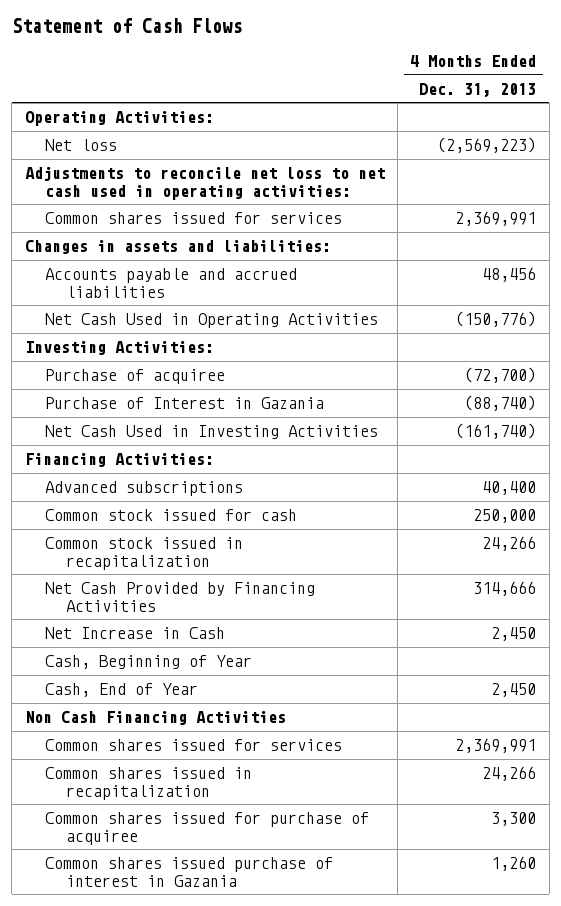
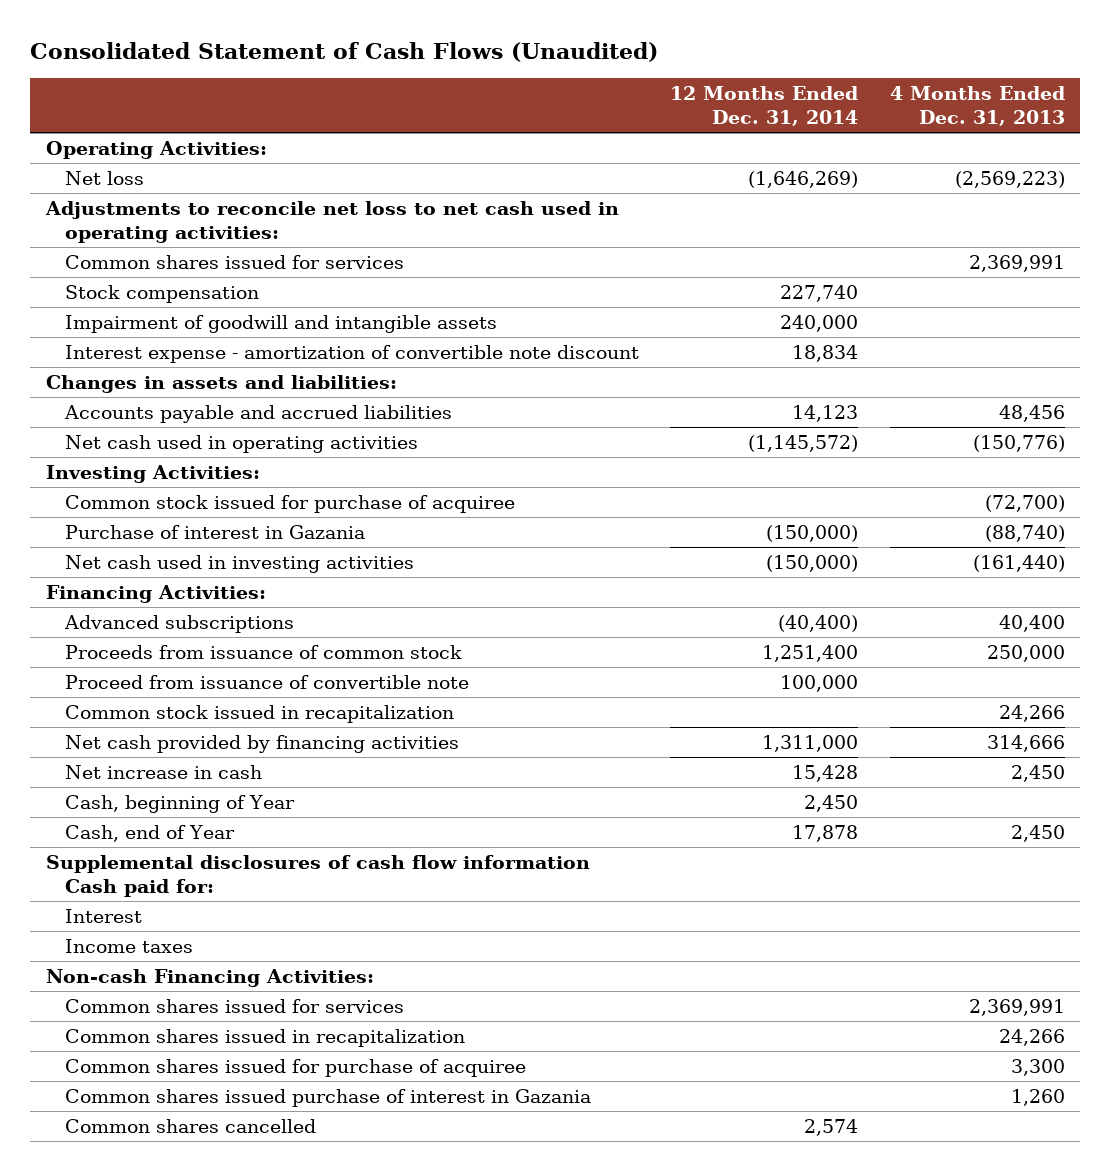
[11,17,242,33] Statement of Cash Flows -> [30,42,659,63] Consolidated Statement of Cash Flows (Unaudited)
none -> [670,86,859,127] 12 Months Ended Dec. 31, 2014
none -> [65,284,260,303] Stock compensation
none -> [65,314,498,333] Impairment of goodwill and intangible assets
none -> [65,344,640,363] Interest expense - amortization of convertible note discount
[45,313,379,329] Net Cash Used in Operating Activities -> [65,434,419,453] Net cash used in operating activities
[45,369,226,385] Purchase of acquiree -> [65,494,516,513] Common stock issued for purchase of acquiree
[45,397,325,410] Purchase of Interest in Gazania -> [65,524,366,539] Purchase of interest in Gazania
[45,425,379,440] Net Cash Used in Investing Activities -> [65,554,415,573] Net cash used in investing activities
[455,423,537,440] (161,740) -> [972,554,1065,572] (161,440)
[45,509,298,522] Common stock issued for cash -> none
none -> [65,644,463,659] Proceeds from issuance of common stock
none -> [65,674,470,689] Proceed from issuance of convertible note
[45,582,316,612] Net Cash Provided by Financing Activities -> [65,734,460,753] Net cash provided by financing activities
[45,627,226,640] Net Increase in Cash -> [65,764,263,779] Net increase in cash
[45,655,253,670] Cash, Beginning of Year -> [65,794,296,813] Cash, beginning of Year
[45,683,199,698] Cash, End of Year -> [65,824,236,842] Cash, end of Year
none -> [45,854,590,898] Supplemental disclosures of cash flow information Cash paid for:
none -> [65,908,143,923] Interest
none -> [65,938,194,953] Income taxes
[24,711,286,726] Non Cash Financing Activities -> [45,968,374,987] Non-cash Financing Activities:
none -> [65,1118,317,1133] Common shares cancelled

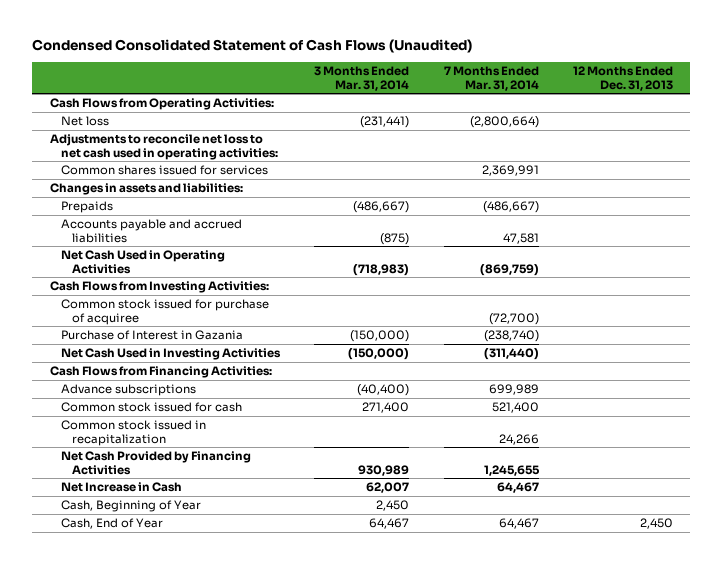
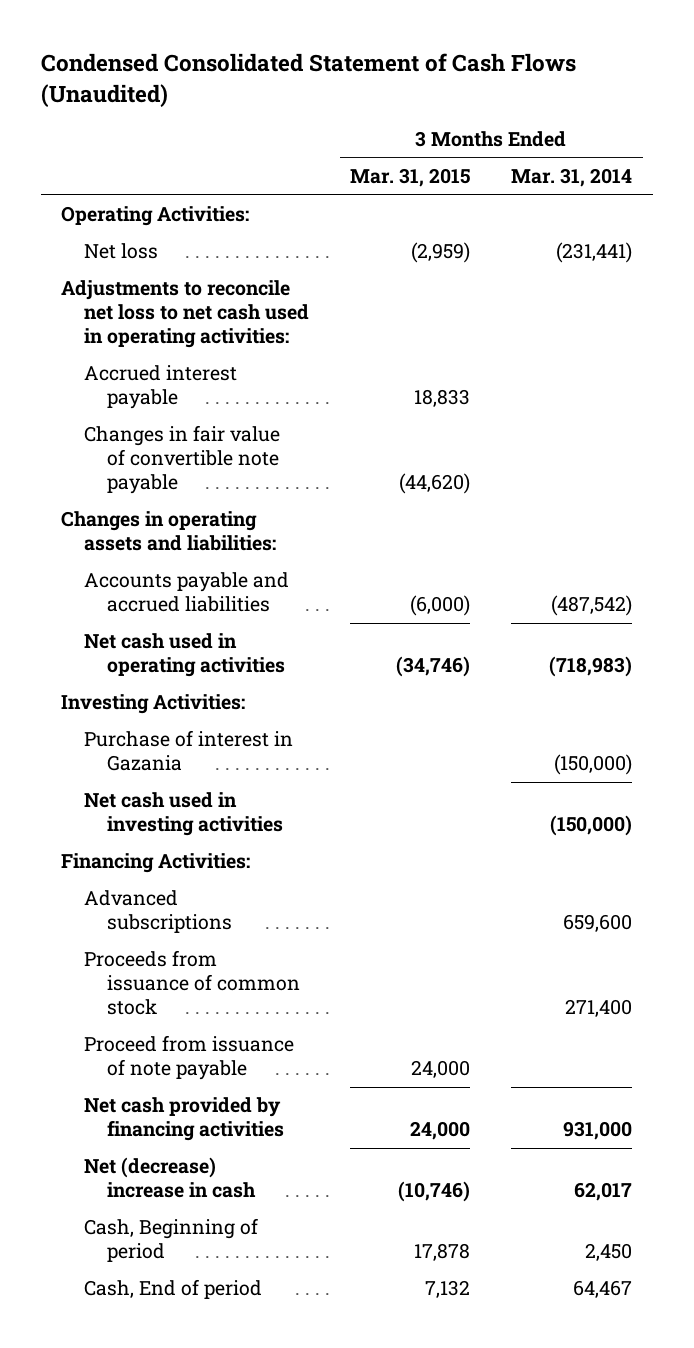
[443,66,539,91] 7 Months Ended Mar. 31, 2014 -> none
[573,66,674,91] 12 Months Ended Dec. 31, 2013 -> none
none -> [350,168,471,188] Mar. 31, 2015
[49,98,274,111] Cash Flows from Operating Activities: -> [61,206,250,227] Operating Activities:
[60,165,268,176] Common shares issued for services -> none
[60,201,113,214] Prepaids -> none
[60,299,269,325] Common stock issued for purchase of acquiree -> none
[60,420,206,446] Common stock issued in recapitalization -> none
none -> [84,365,238,410] Accrued interest payable
none -> [84,425,281,495] Changes in fair value of convertible note payable
[49,183,243,196] Changes in assets and liabilities: -> [61,511,277,552] Changes in operating assets and liabilities:
[380,232,410,245] (875) -> [551,595,633,617] (487,542)
[60,250,225,274] Net Cash Used in Operating Activities -> [84,633,285,678] Net cash used in operating activities
[49,281,269,294] Cash Flows from Investing Activities: -> [61,694,246,715] Investing Activities:
[60,330,243,341] Purchase of Interest in Gazania -> [84,730,294,772] Purchase of interest in Gazania
[60,348,281,361] Net Cash Used in Investing Activities -> [84,792,283,837] Net cash used in investing activities
[49,366,272,379] Cash Flows from Financing Activities: -> [61,853,251,874] Financing Activities:
[60,384,196,397] Advance subscriptions -> [84,890,232,934] Advanced subscriptions
[357,384,410,397] (40,400) -> [563,914,633,933] 659,600
[60,402,242,413] Common stock issued for cash -> [84,950,300,1016] Proceeds from issuance of common stock
none -> [84,1035,295,1081] Proceed from issuance of note payable
[60,451,251,475] Net Cash Provided by Financing Activities -> [84,1097,284,1142] Net cash provided by financing activities
[358,464,410,476] 930,989 -> [563,1121,633,1141] 931,000
[60,482,182,493] Net Increase in Cash -> [84,1157,256,1199] Net (decrease) increase in cash
[366,482,410,494] 62,007 -> [574,1182,633,1202] 62,017
[60,500,201,513] Cash, Beginning of Year -> [84,1218,259,1263] Cash, Beginning of period
[60,518,163,530] Cash, End of Year -> [84,1279,263,1300] Cash, End of period

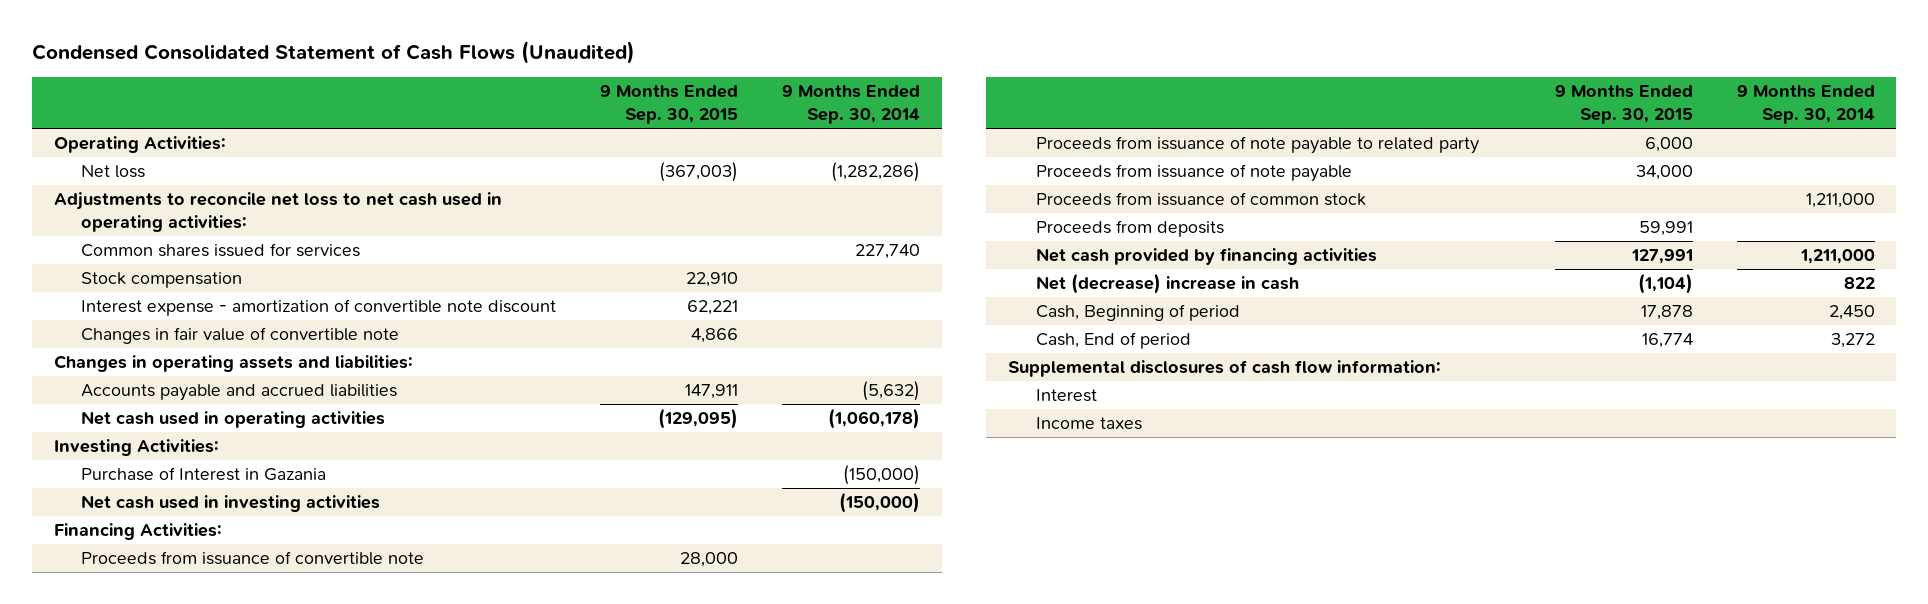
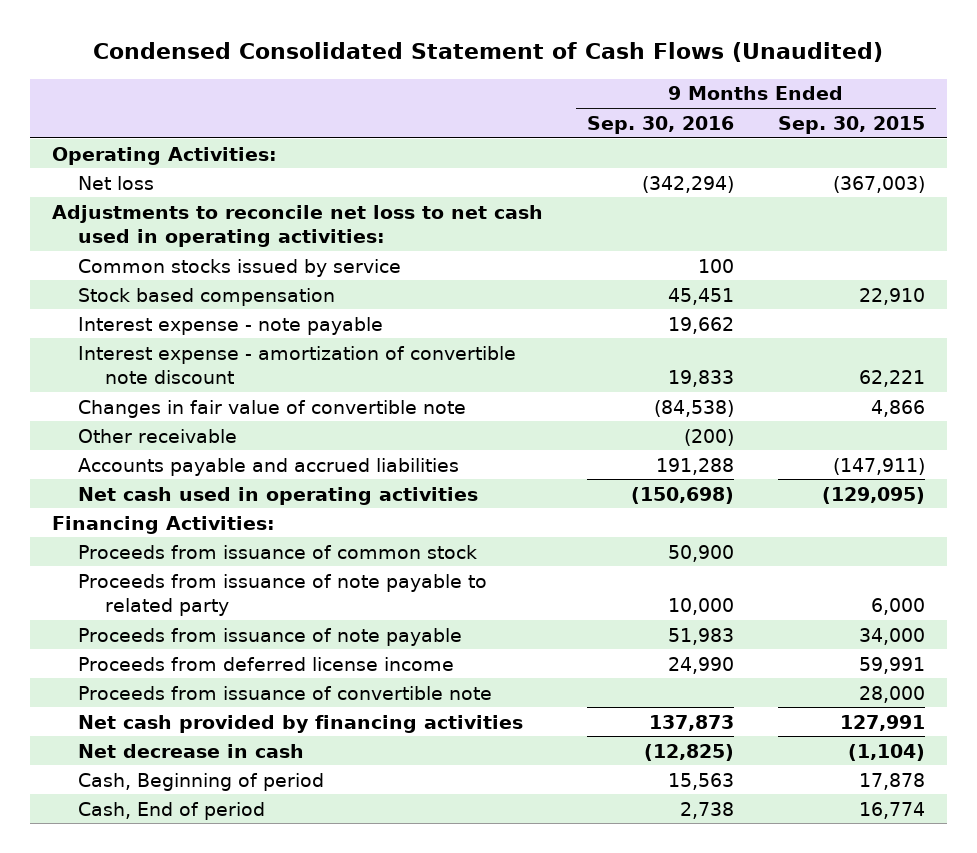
[781,85,920,125] 9 Months Ended Sep. 30, 2014 -> none
none -> [586,115,734,134] Sep. 30, 2016
[81,243,361,258] Common shares issued for services -> [78,258,402,277] Common stocks issued by service
[81,272,243,289] Stock compensation -> [78,287,336,306] Stock based compensation
none -> [78,316,384,335] Interest expense - note payable
[53,355,413,373] Changes in operating assets and liabilities: -> none
none -> [78,428,238,443] Other receivable
[684,384,738,400] 147,911 -> [832,457,925,475] (147,911)
[53,439,219,457] Investing Activities: -> none
[81,467,327,482] Purchase of Interest in Gazania -> none
[81,495,381,513] Net cash used in investing activities -> none
[1035,192,1366,207] Proceeds from issuance of common stock -> [78,544,478,559] Proceeds from issuance of common stock
[1035,220,1224,238] Proceeds from deposits -> [78,656,455,671] Proceeds from deferred license income
[81,551,425,566] Proceeds from issuance of convertible note -> [78,685,493,700] Proceeds from issuance of convertible note
[1035,273,1299,295] Net (decrease) increase in cash -> [78,743,305,758] Net decrease in cash
[1008,360,1442,378] Supplemental disclosures of cash flow information: -> none
[1035,389,1097,403] Interest -> none
[1035,417,1142,431] Income taxes -> none

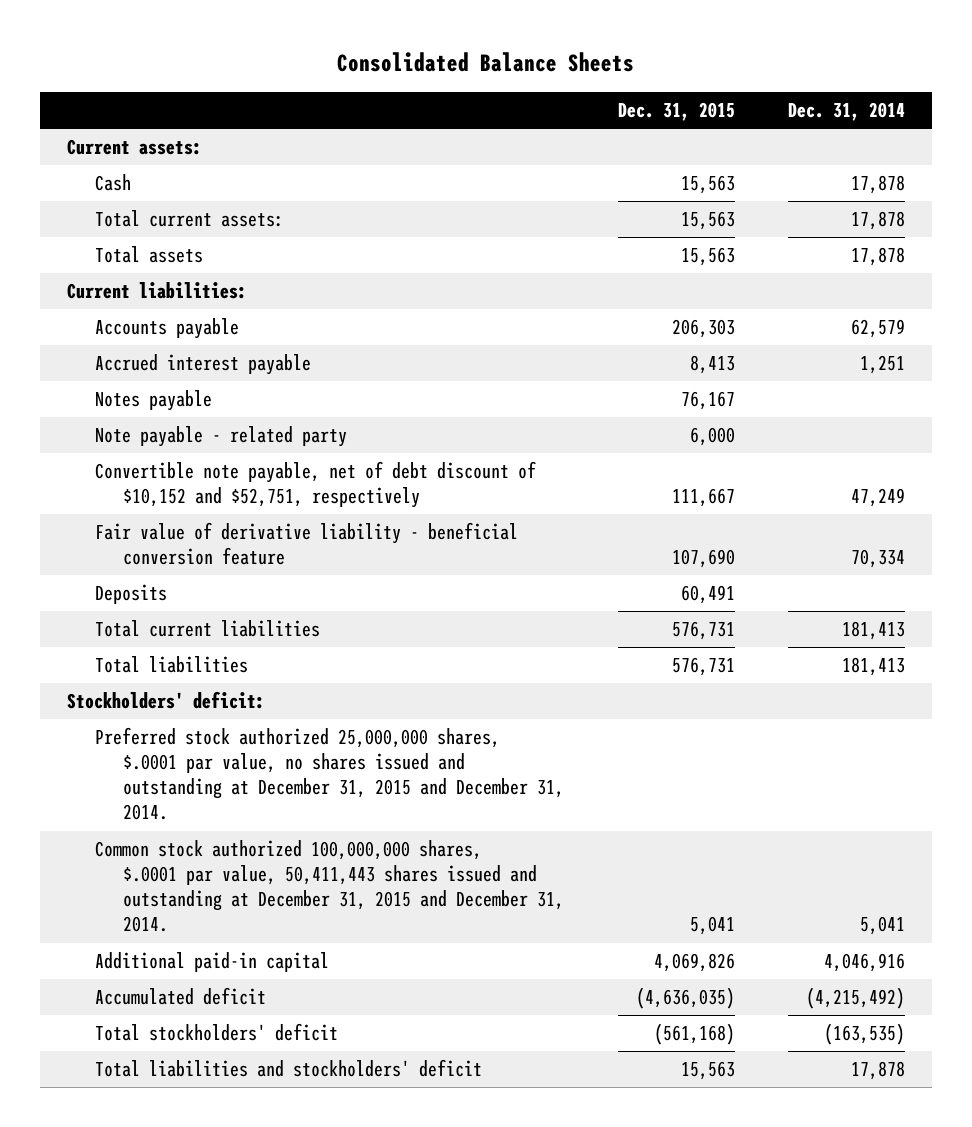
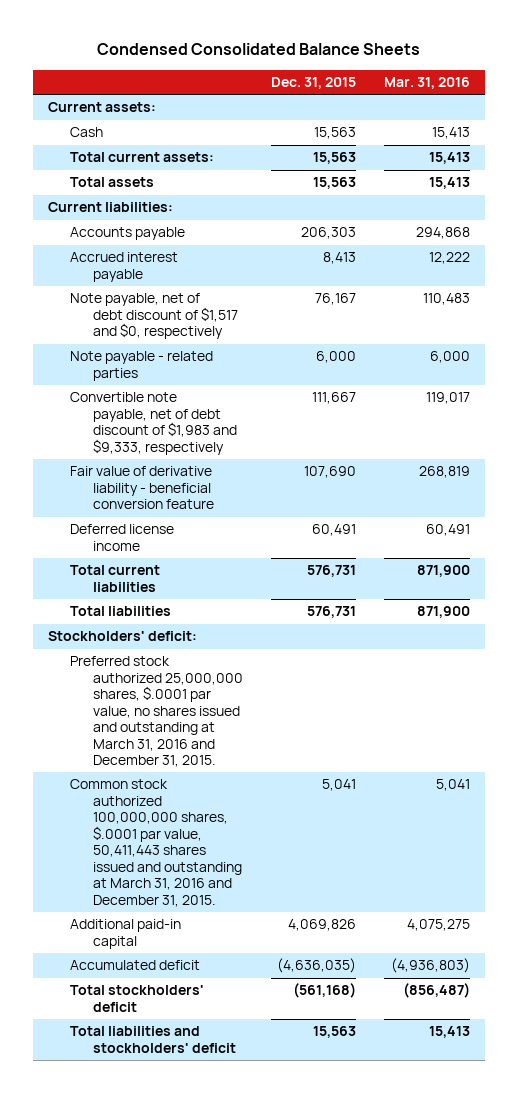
[337,52,635,73] Consolidated Balance Sheets -> [97,43,421,56] Condensed Consolidated Balance Sheets
[788,101,906,121] Dec. 31, 2014 -> none
none -> [384,77,471,90] Mar. 31, 2016
[95,390,213,412] Notes payable -> [70,293,238,340] Note payable, net of debt discount of $1,517 and $0, respectively
[95,426,348,448] Note payable - related party -> [70,351,214,381] Note payable - related parties
[95,461,537,509] Convertible note payable, net of debt discount of $10,152 and $52,751, respectively -> [70,392,237,455] Convertible note payable, net of debt discount of $1,983 and $9,333, respectively
[95,584,168,605] Deposits -> [70,524,175,551] Deferred license income
[95,727,565,821] Preferred stock authorized 25,000,000 shares, $.0001 par value, no shares issued and outstanding at December 31, 2015 and December 31, 2014. -> [70,656,243,768] Preferred stock authorized 25,000,000 shares, $.0001 par value, no shares issued and outstanding at March 31, 2016 and December 31, 2015.
[95,840,565,933] Common stock authorized 100,000,000 shares, $.0001 par value, 50,411,443 shares issued and outstanding at December 31, 2015 and December 31, 2014. -> [70,779,242,907] Common stock authorized 100,000,000 shares, $.0001 par value, 50,411,443 shares issued and outstanding at March 31, 2016 and December 31, 2015.

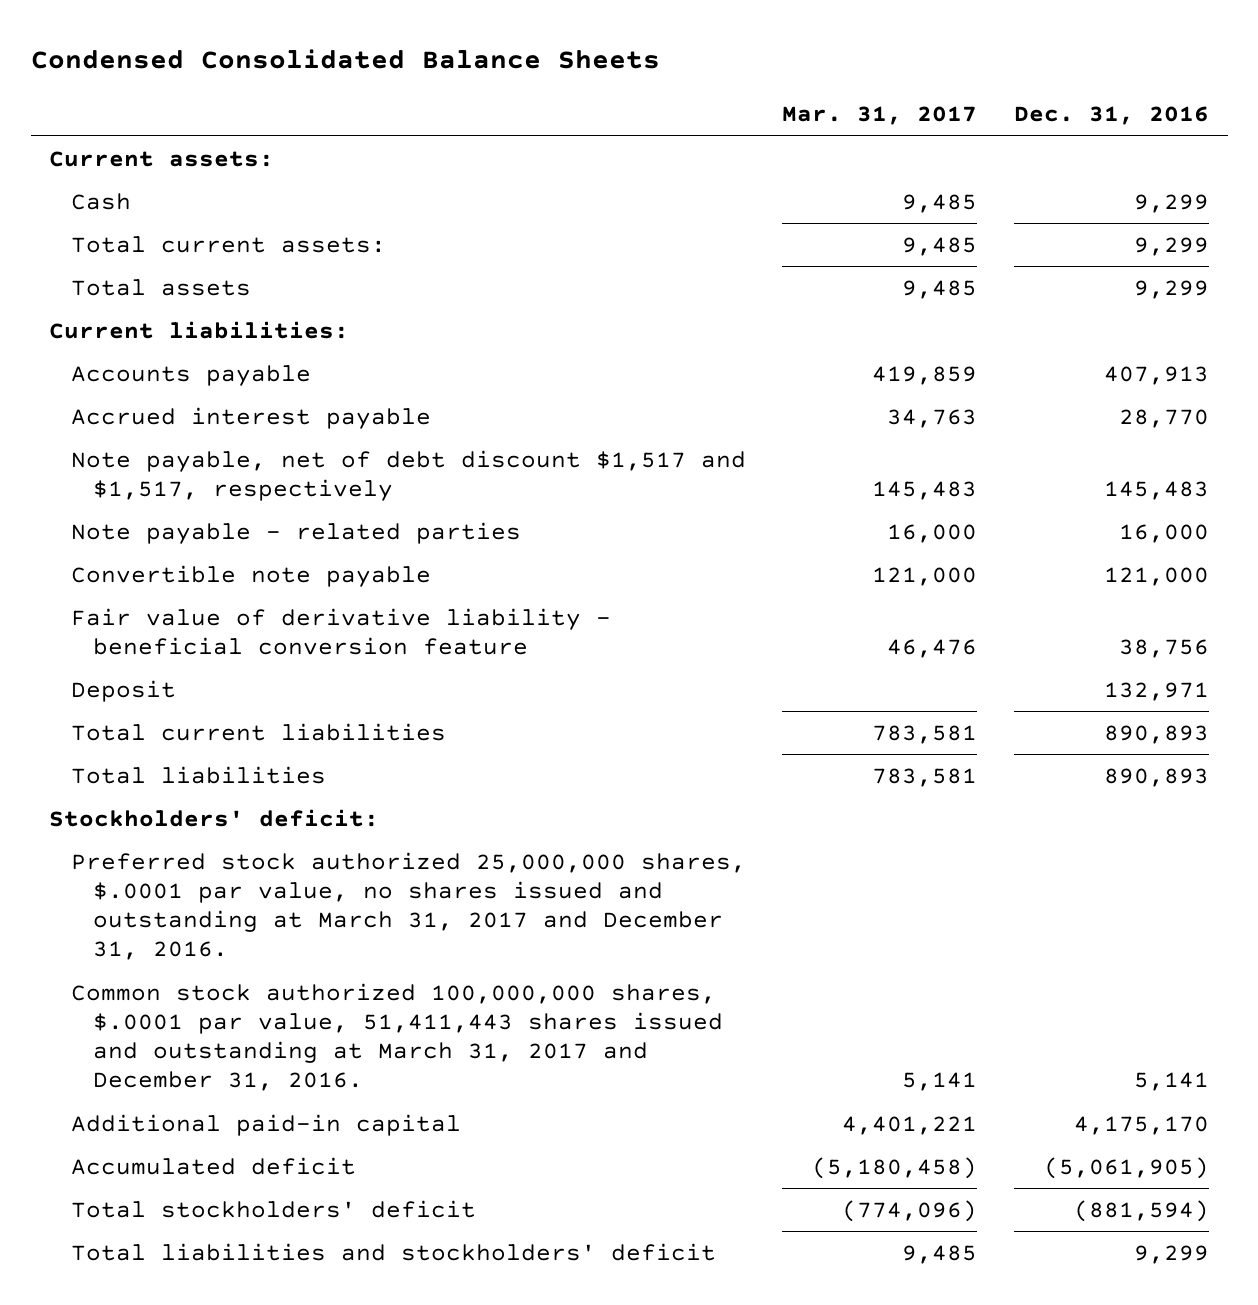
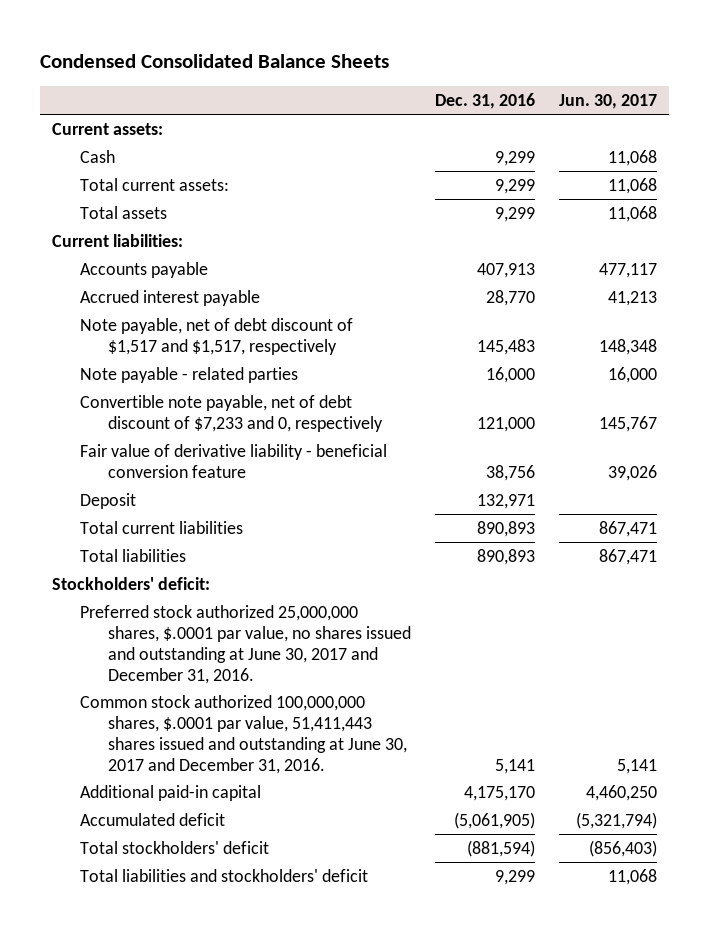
[782,106,978,126] Mar. 31, 2017 -> none
none -> [558,94,657,110] Jun. 30, 2017
[70,449,746,501] Note payable, net of debt discount $1,517 and $1,517, respectively -> [79,317,353,355] Note payable, net of debt discount of $1,517 and $1,517, respectively
[70,564,431,587] Convertible note payable -> [79,394,383,432] Convertible note payable, net of debt discount of $7,233 and 0, respectively
[70,851,746,961] Preferred stock authorized 25,000,000 shares, $.0001 par value, no shares issued and outstanding at March 31, 2017 and December 31, 2016. -> [79,604,411,684] Preferred stock authorized 25,000,000 shares, $.0001 par value, no shares issued and outstanding at June 30, 2017 and December 31, 2016.
[70,982,723,1092] Common stock authorized 100,000,000 shares, $.0001 par value, 51,411,443 shares issued and outstanding at March 31, 2017 and December 31, 2016. -> [79,694,407,774] Common stock authorized 100,000,000 shares, $.0001 par value, 51,411,443 shares issued and outstanding at June 30, 2017 and December 31, 2016.

